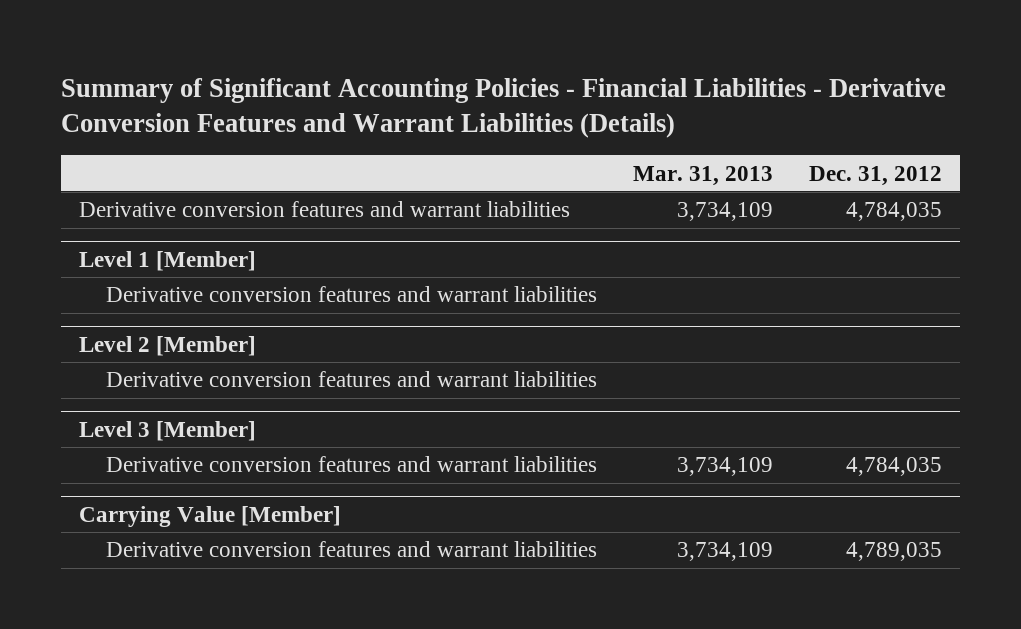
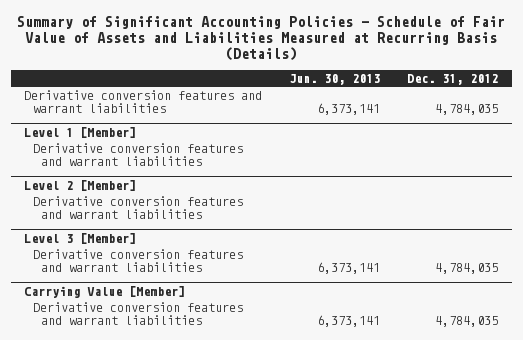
[61,77,947,139] Summary of Significant Accounting Policies - Financial Liabilities - Derivative Conversion Features and Warrant Liabilities (Details) -> [17,15,506,62] Summary of Significant Accounting Policies - Schedule of Fair Value of Assets and Liabilities Measured at Recurring Basis (Details)
[632,165,773,186] Mar. 31, 2013 -> none
none -> [289,73,381,85] Jun. 30, 2013
[846,542,943,562] 4,789,035 -> [435,316,499,328] 4,784,035

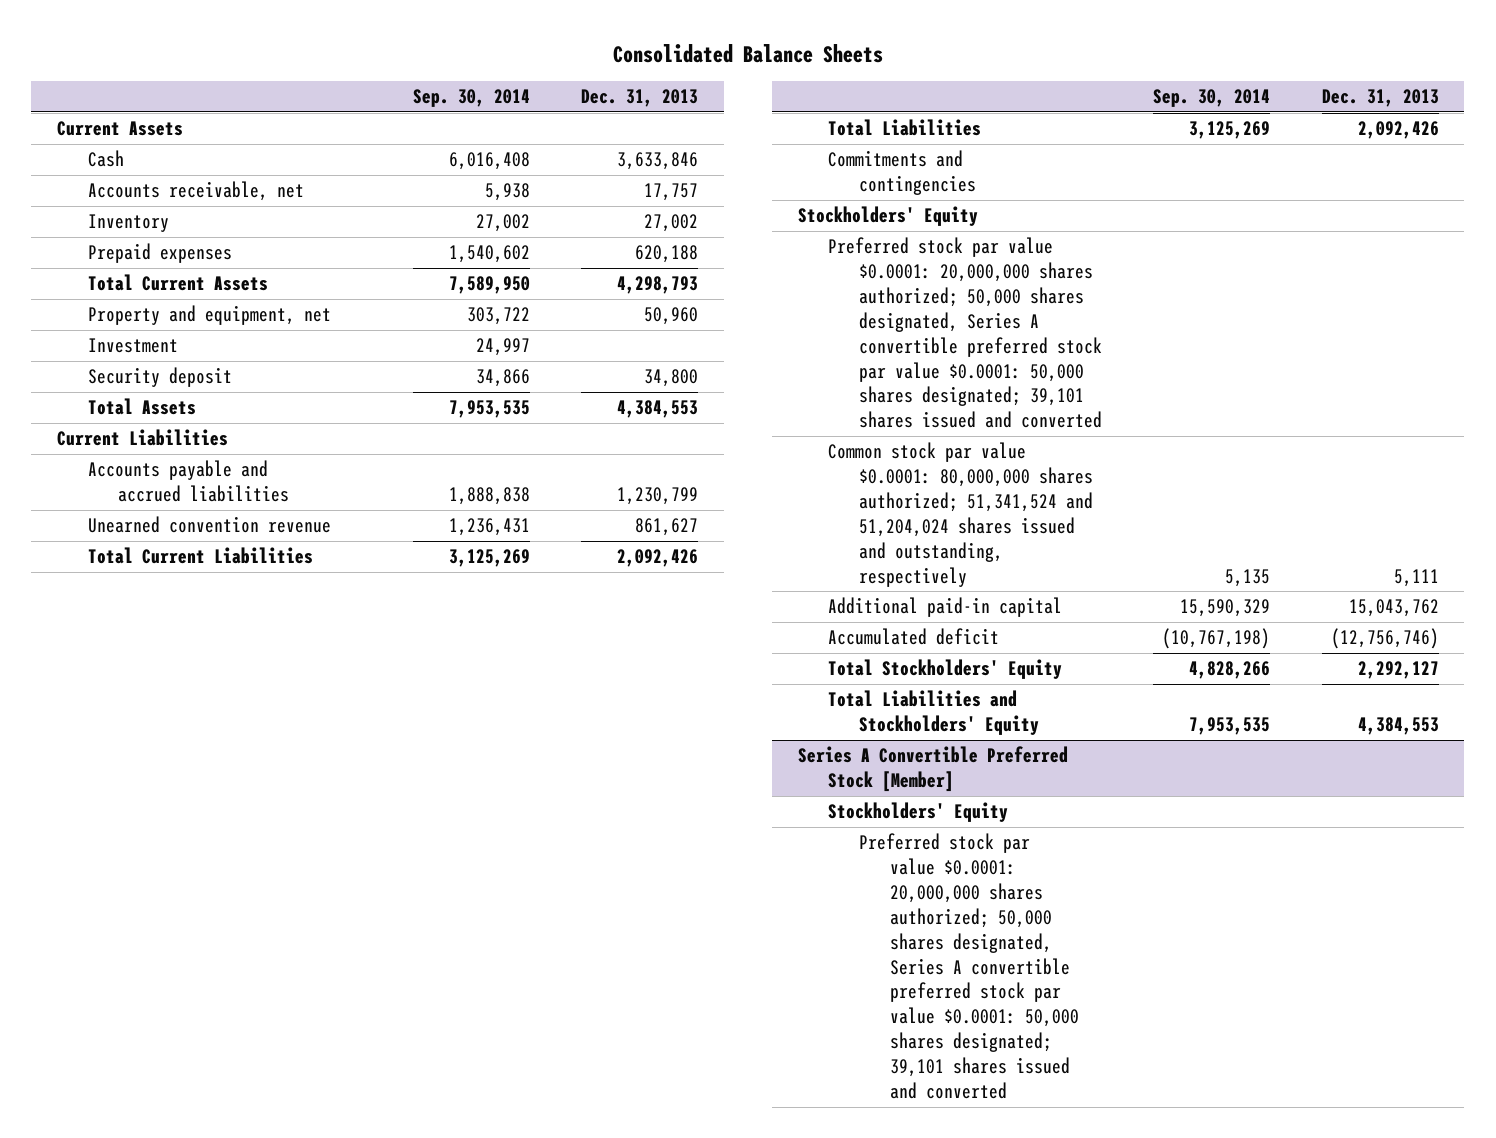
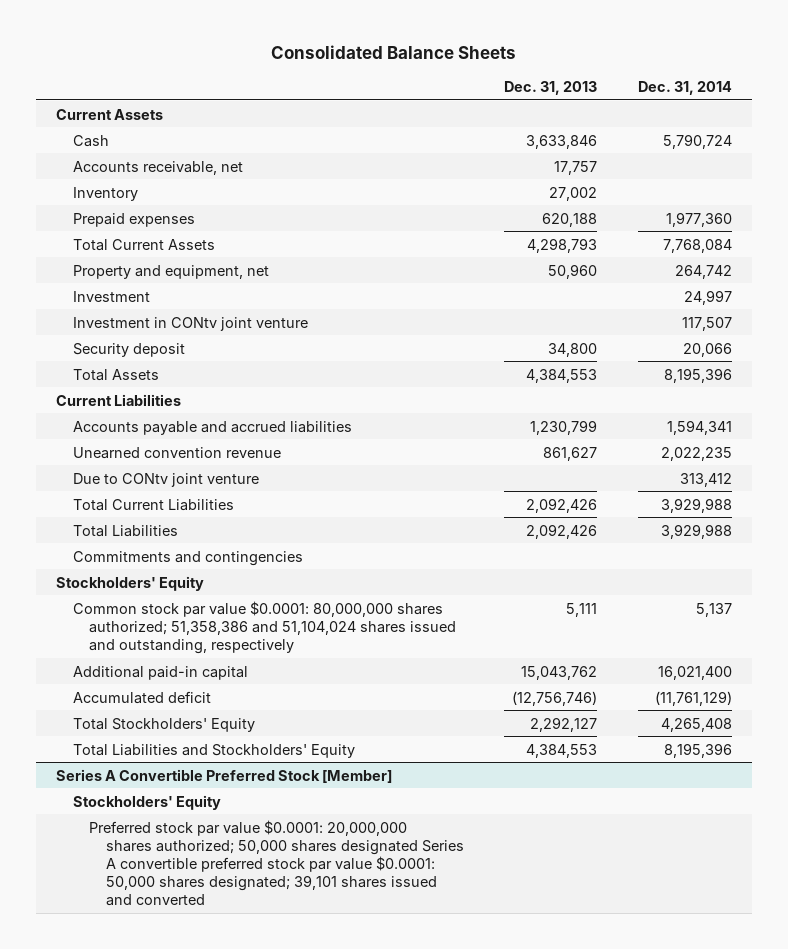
[412,89,530,108] Sep. 30, 2014 -> none
none -> [637,80,732,95] Dec. 31, 2014
none -> [72,316,308,331] Investment in CONtv joint venture
none -> [72,472,259,487] Due to CONtv joint venture
[828,237,1103,429] Preferred stock par value $0.0001: 20,000,000 shares authorized; 50,000 shares designated, Series A convertible preferred stock par value $0.0001: 50,000 shares designated; 39,101 shares issued and converted -> none
[828,442,1094,587] Common stock par value $0.0001: 80,000,000 shares authorized; 51,341,524 and 51,204,024 shares issued and outstanding, respectively -> [72,600,457,654] Common stock par value $0.0001: 80,000,000 shares authorized; 51,358,386 and 51,104,024 shares issued and outstanding, respectively
[859,833,1079,1099] Preferred stock par value $0.0001: 20,000,000 shares authorized; 50,000 shares designated, Series A convertible preferred stock par value $0.0001: 50,000 shares designated; 39,101 shares issued and converted -> [89,819,464,907] Preferred stock par value $0.0001: 20,000,000 shares authorized; 50,000 shares designated Series A convertible preferred stock par value $0.0001: 50,000 shares designated; 39,101 shares issued and converted

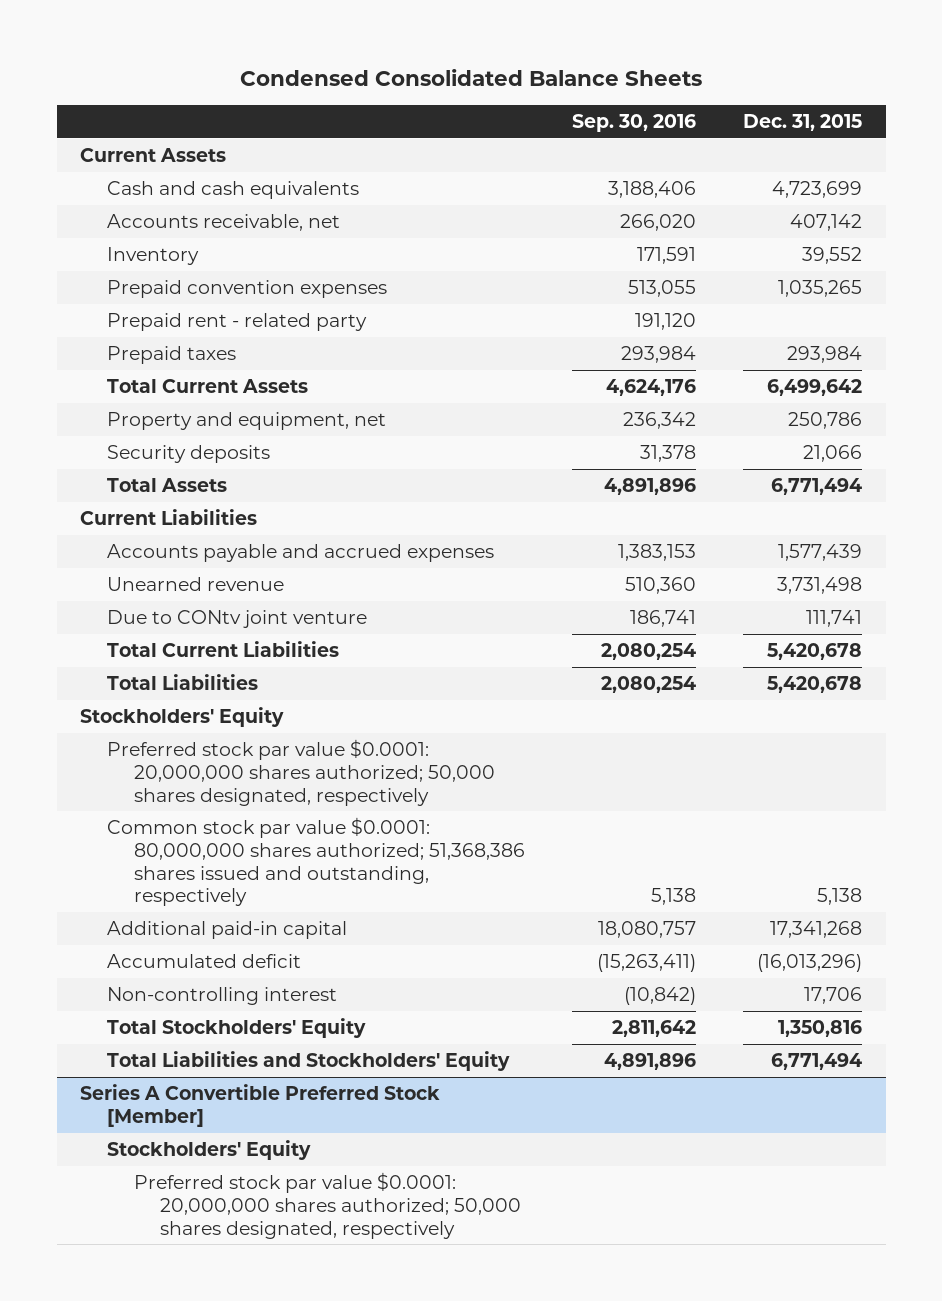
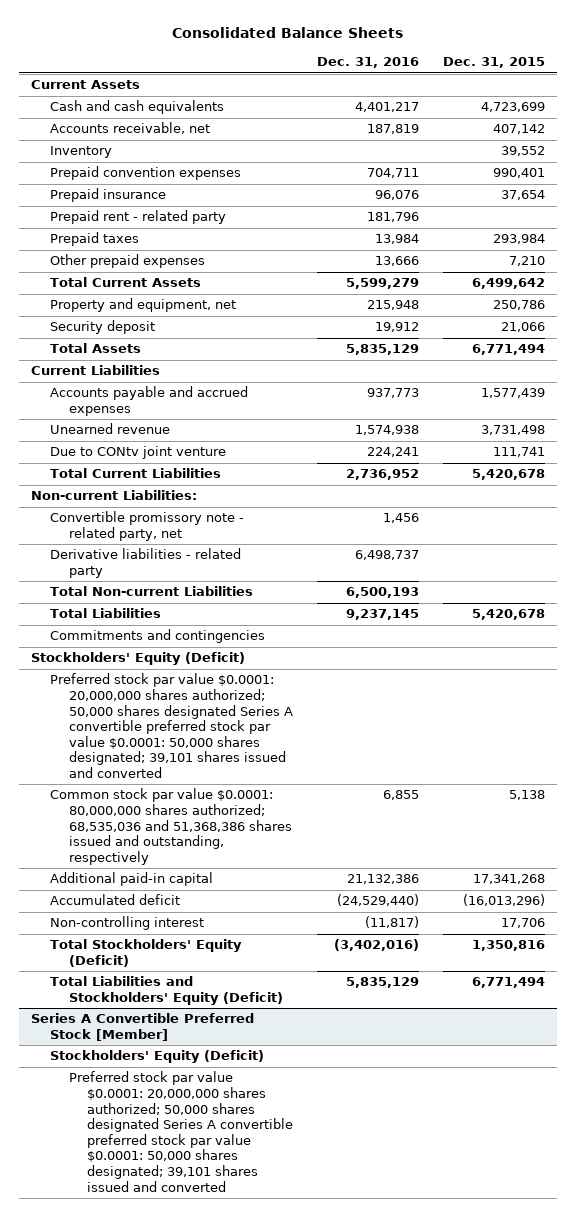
[240,68,703,86] Condensed Consolidated Balance Sheets -> [171,27,403,39] Consolidated Balance Sheets
[571,113,696,132] Sep. 30, 2016 -> none
none -> [317,57,420,69] Dec. 31, 2016
[778,280,863,298] 1,035,265 -> [492,168,545,179] 990,401
none -> [49,188,166,203] Prepaid insurance
none -> [49,254,205,269] Other prepaid expenses
[107,445,271,464] Security deposits -> [49,320,155,335] Security deposit
none -> [31,490,198,501] Non-current Liabilities:
none -> [49,511,244,542] Convertible promissory note - related party, net
none -> [49,548,241,579] Derivative liabilities - related party
none -> [49,586,253,597] Total Non-current Liabilities
none -> [49,629,265,644] Commitments and contingencies
[80,707,285,728] Stockholders' Equity -> [31,652,246,666] Stockholders' Equity (Deficit)
[107,739,495,806] Preferred stock par value $0.0001: 20,000,000 shares authorized; 50,000 shares designated, respectively -> [49,673,293,778] Preferred stock par value $0.0001: 20,000,000 shares authorized; 50,000 shares designated Series A convertible preferred stock par value $0.0001: 50,000 shares designated; 39,101 shares issued and converted
[107,817,525,907] Common stock par value $0.0001: 80,000,000 shares authorized; 51,368,386 shares issued and outstanding, respectively -> [49,788,292,865] Common stock par value $0.0001: 80,000,000 shares authorized; 68,535,036 and 51,368,386 shares issued and outstanding, respectively
[107,1018,367,1039] Total Stockholders' Equity -> [49,939,242,968] Total Stockholders' Equity (Deficit)
[107,1051,511,1072] Total Liabilities and Stockholders' Equity -> [49,976,283,1006] Total Liabilities and Stockholders' Equity (Deficit)
[107,1140,312,1161] Stockholders' Equity -> [49,1050,264,1064] Stockholders' Equity (Deficit)
[133,1172,522,1239] Preferred stock par value $0.0001: 20,000,000 shares authorized; 50,000 shares designated, respectively -> [68,1071,294,1192] Preferred stock par value $0.0001: 20,000,000 shares authorized; 50,000 shares designated Series A convertible preferred stock par value $0.0001: 50,000 shares designated; 39,101 shares issued and converted

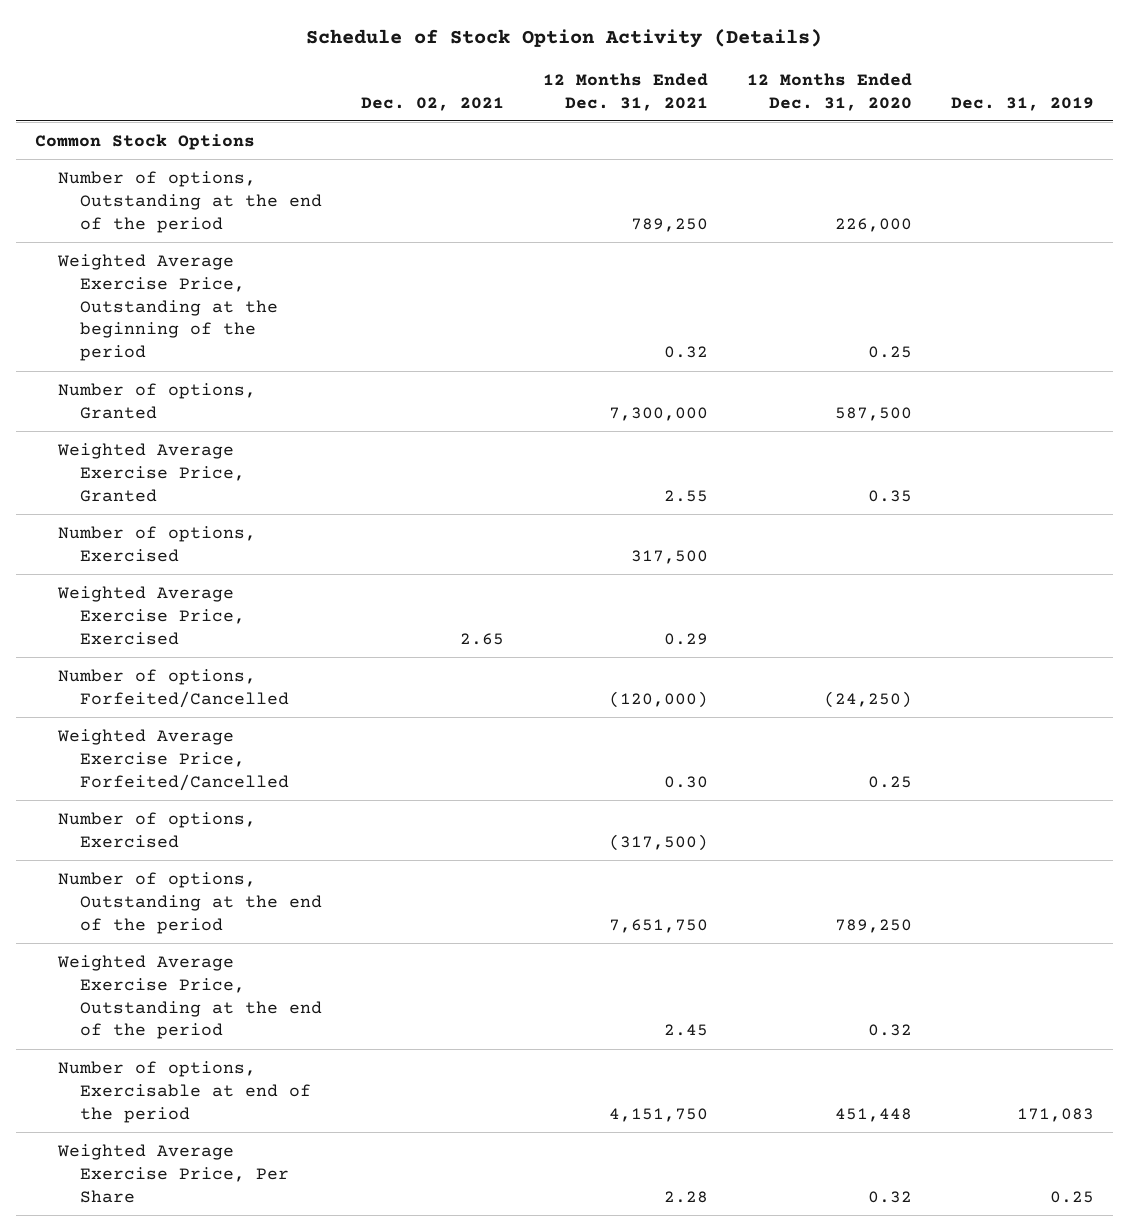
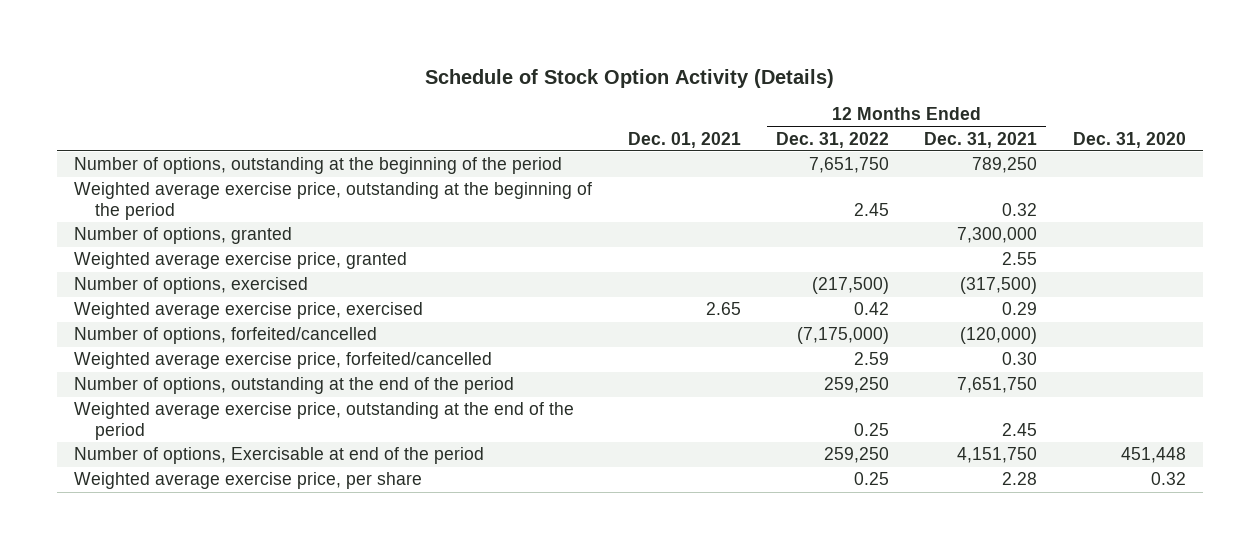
[361,96,505,111] Dec. 02, 2021 -> none
[746,72,912,111] 12 Months Ended Dec. 31, 2020 -> none
[950,96,1094,111] Dec. 31, 2019 -> none
none -> [627,131,741,148] Dec. 01, 2021
none -> [775,131,889,148] Dec. 31, 2022
none -> [1072,131,1186,148] Dec. 31, 2020
[35,133,256,150] Common Stock Options -> none
[57,811,256,848] Number of options, Exercised -> none
[57,170,323,233] Number of options, Outstanding at the end of the period -> [74,157,563,175] Number of options, outstanding at the beginning of the period
[56,253,279,362] Weighted Average Exercise Price, Outstanding at the beginning of the period -> [74,182,593,220] Weighted average exercise price, outstanding at the beginning of the period
[57,382,256,419] Number of options, Granted -> [74,227,293,245] Number of options, granted
[56,442,246,502] Weighted Average Exercise Price, Granted -> [74,252,408,270] Weighted average exercise price, granted
[57,525,256,562] Number of options, Exercised -> [74,277,309,295] Number of options, exercised
[630,549,708,564] 317,500 -> [960,277,1038,295] (317,500)
[56,585,246,645] Weighted Average Exercise Price, Exercised -> [74,302,424,320] Weighted average exercise price, exercised
[57,668,290,708] Number of options, Forfeited/Cancelled -> [74,327,378,345] Number of options, forfeited/cancelled
[56,728,290,791] Weighted Average Exercise Price, Forfeited/Cancelled -> [74,352,493,370] Weighted average exercise price, forfeited/cancelled
[57,871,323,934] Number of options, Outstanding at the end of the period -> [74,377,515,395] Number of options, outstanding at the end of the period
[56,954,323,1040] Weighted Average Exercise Price, Outstanding at the end of the period -> [74,402,575,440] Weighted average exercise price, outstanding at the end of the period
[56,1143,290,1203] Weighted Average Exercise Price, Per Share -> [74,472,423,490] Weighted average exercise price, per share

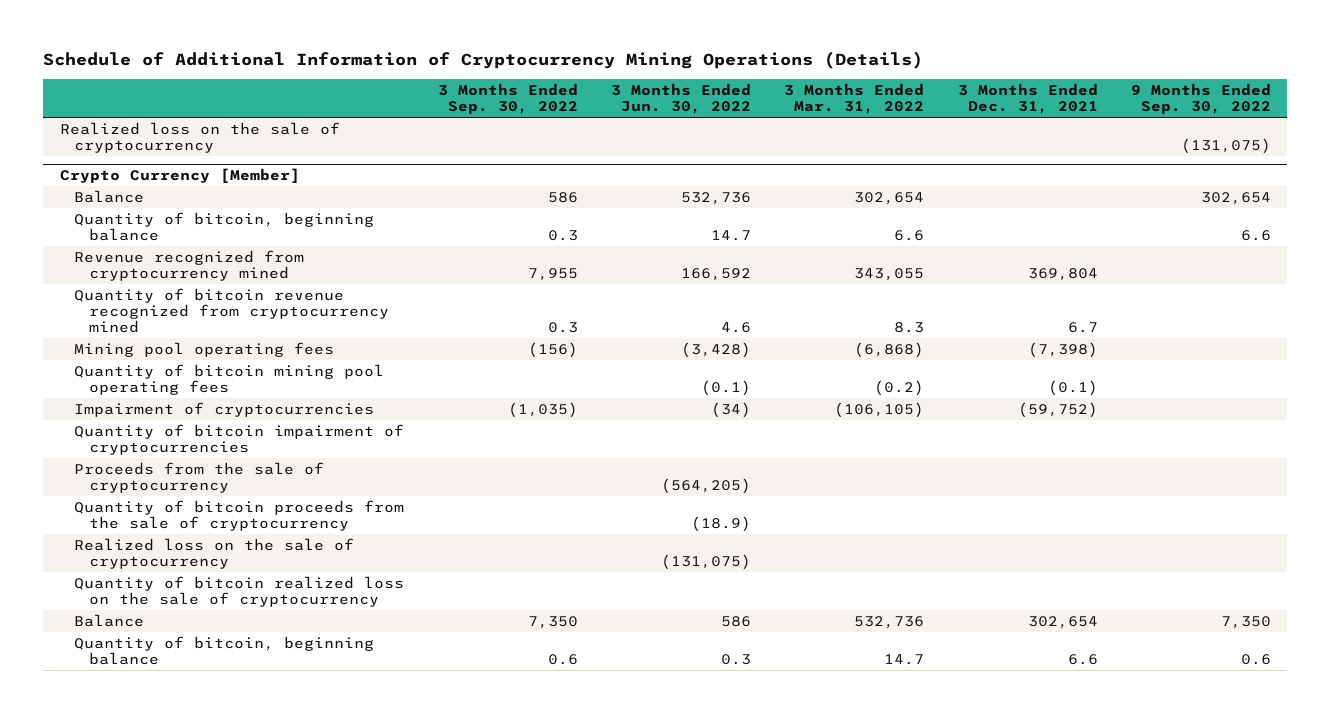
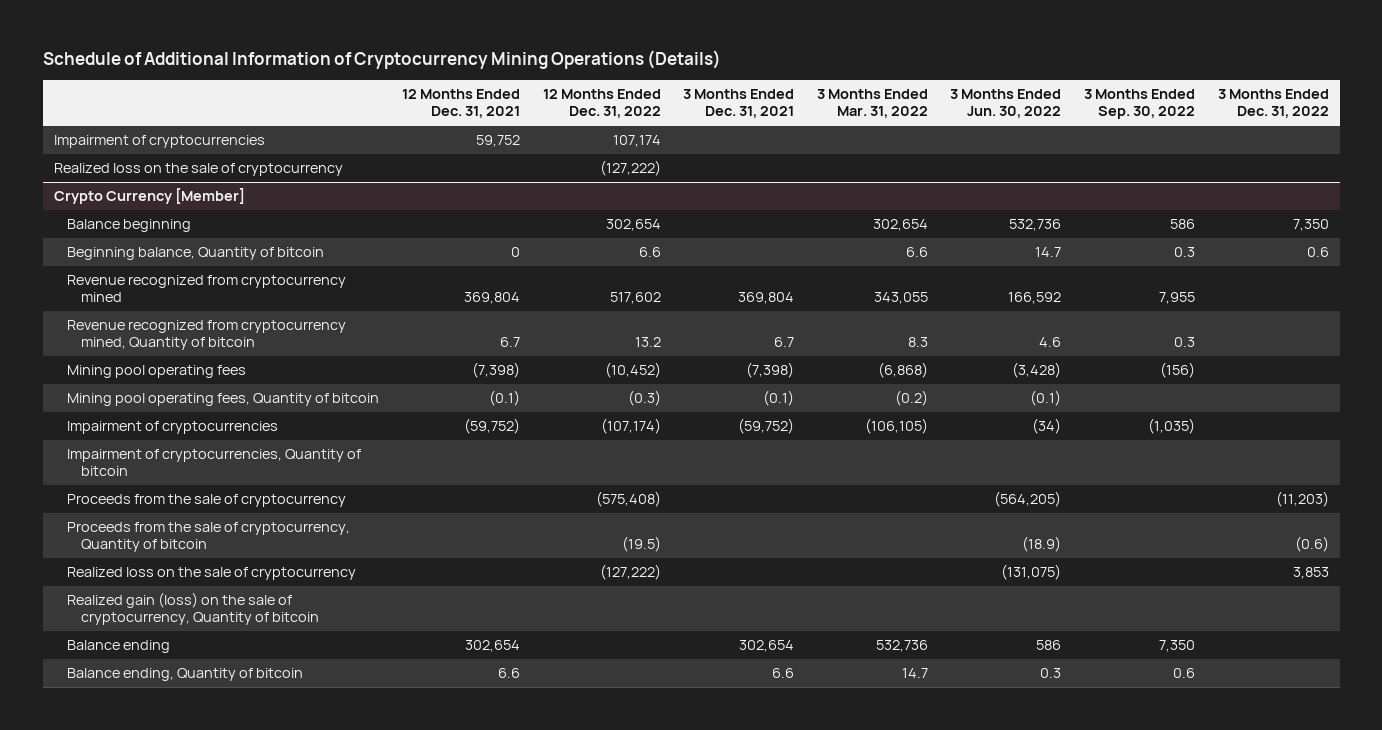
[1130,82,1271,114] 9 Months Ended Sep. 30, 2022 -> none
none -> [402,89,521,119] 12 Months Ended Dec. 31, 2021
none -> [542,89,661,119] 12 Months Ended Dec. 31, 2022
none -> [1217,89,1329,119] 3 Months Ended Dec. 31, 2022
none -> [53,135,265,149] Impairment of cryptocurrencies
[74,189,145,203] Balance -> [67,219,192,233] Balance beginning
[74,211,375,242] Quantity of bitcoin, beginning balance -> [67,247,325,261] Beginning balance, Quantity of bitcoin
[74,287,389,334] Quantity of bitcoin revenue recognized from cryptocurrency mined -> [67,320,347,351] Revenue recognized from cryptocurrency mined, Quantity of bitcoin
[74,363,385,396] Quantity of bitcoin mining pool operating fees -> [67,393,380,407] Mining pool operating fees, Quantity of bitcoin
[74,423,405,456] Quantity of bitcoin impairment of cryptocurrencies -> [67,449,362,477] Impairment of cryptocurrencies, Quantity of bitcoin
[74,499,405,532] Quantity of bitcoin proceeds from the sale of cryptocurrency -> [67,522,351,553] Proceeds from the sale of cryptocurrency, Quantity of bitcoin
[74,575,405,608] Quantity of bitcoin realized loss on the sale of cryptocurrency -> [67,592,319,626] Realized gain (loss) on the sale of cryptocurrency, Quantity of bitcoin
[74,613,145,627] Balance -> [67,640,171,654] Balance ending
[74,635,375,666] Quantity of bitcoin, beginning balance -> [67,668,304,682] Balance ending, Quantity of bitcoin

